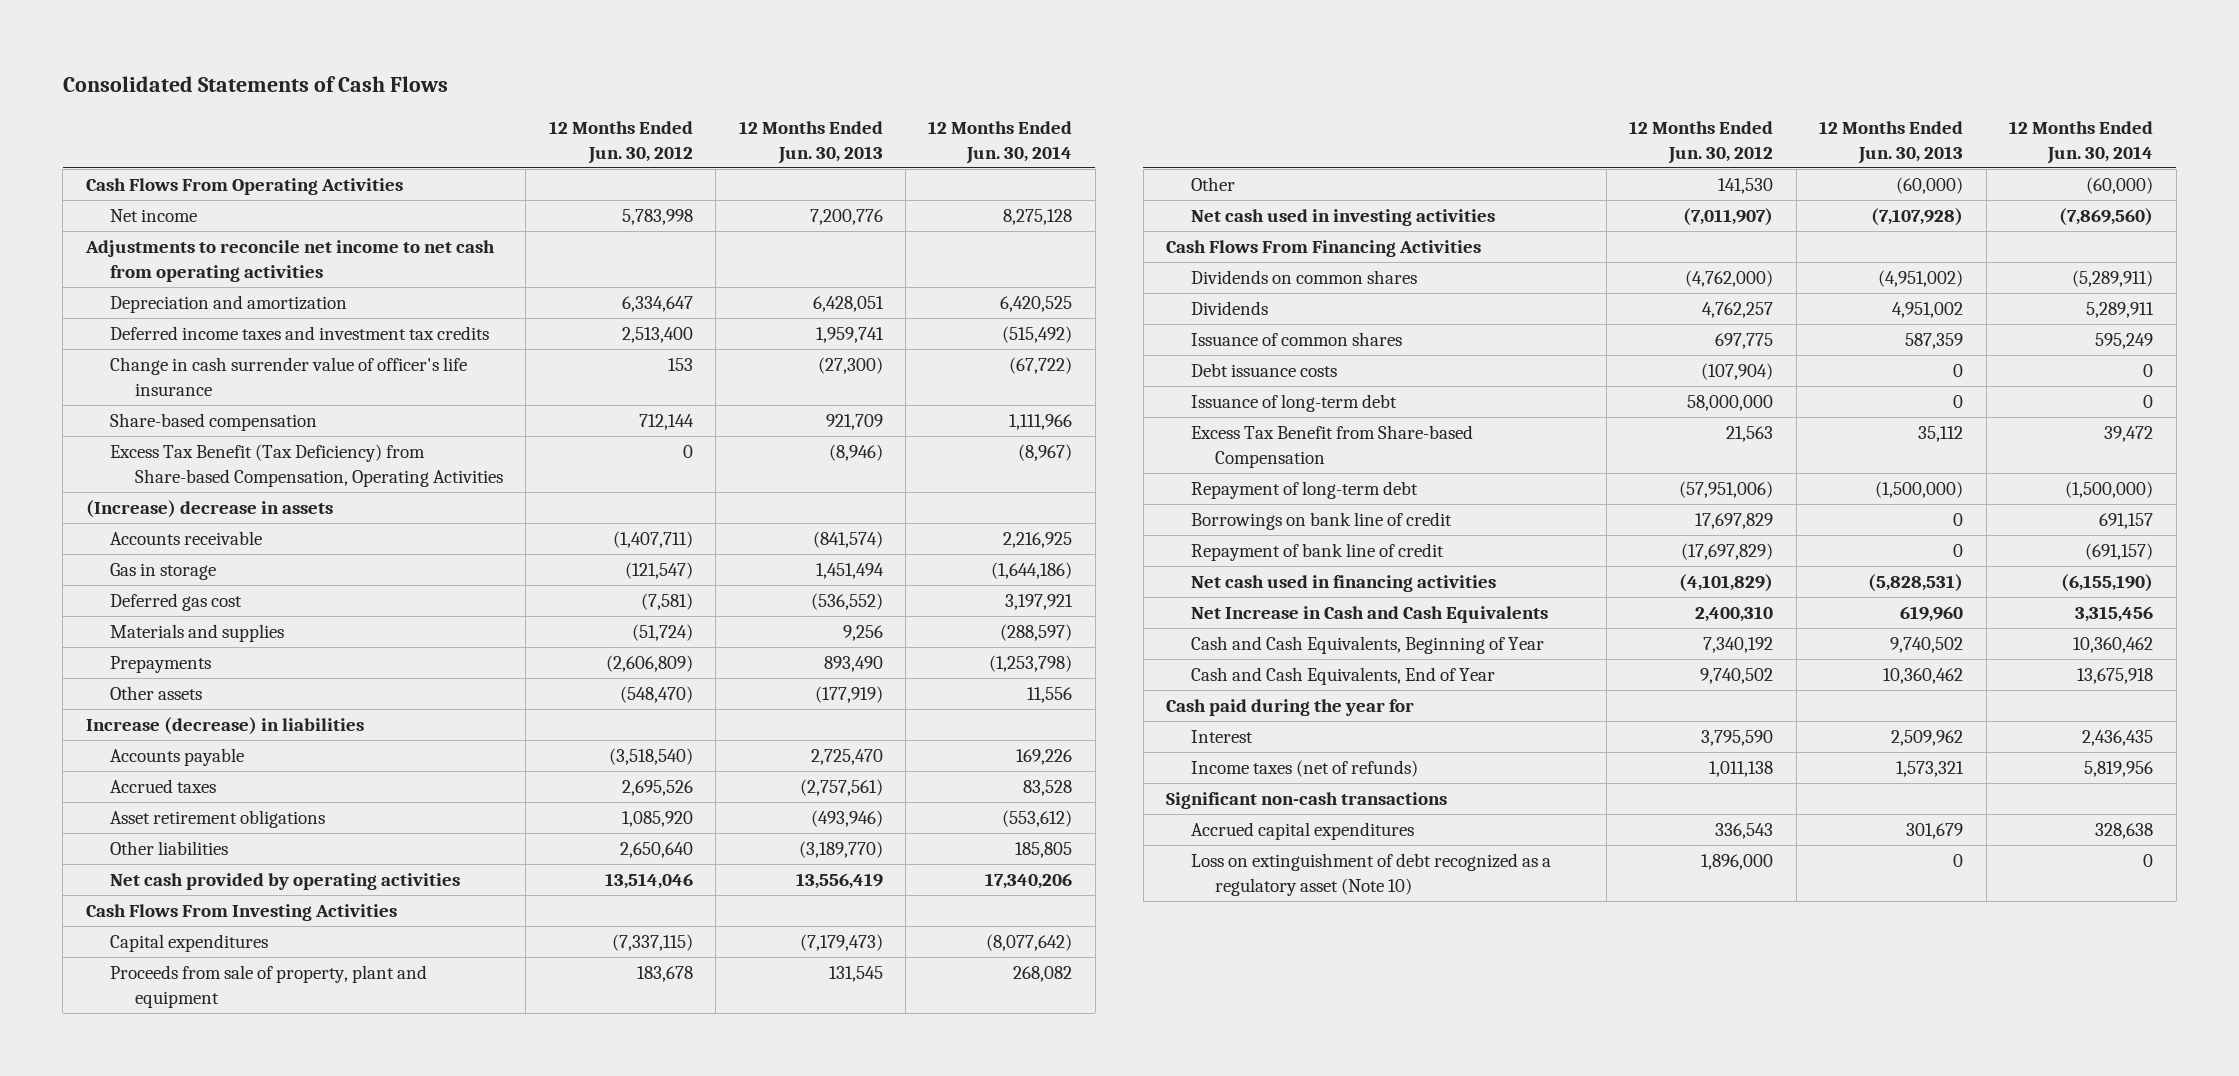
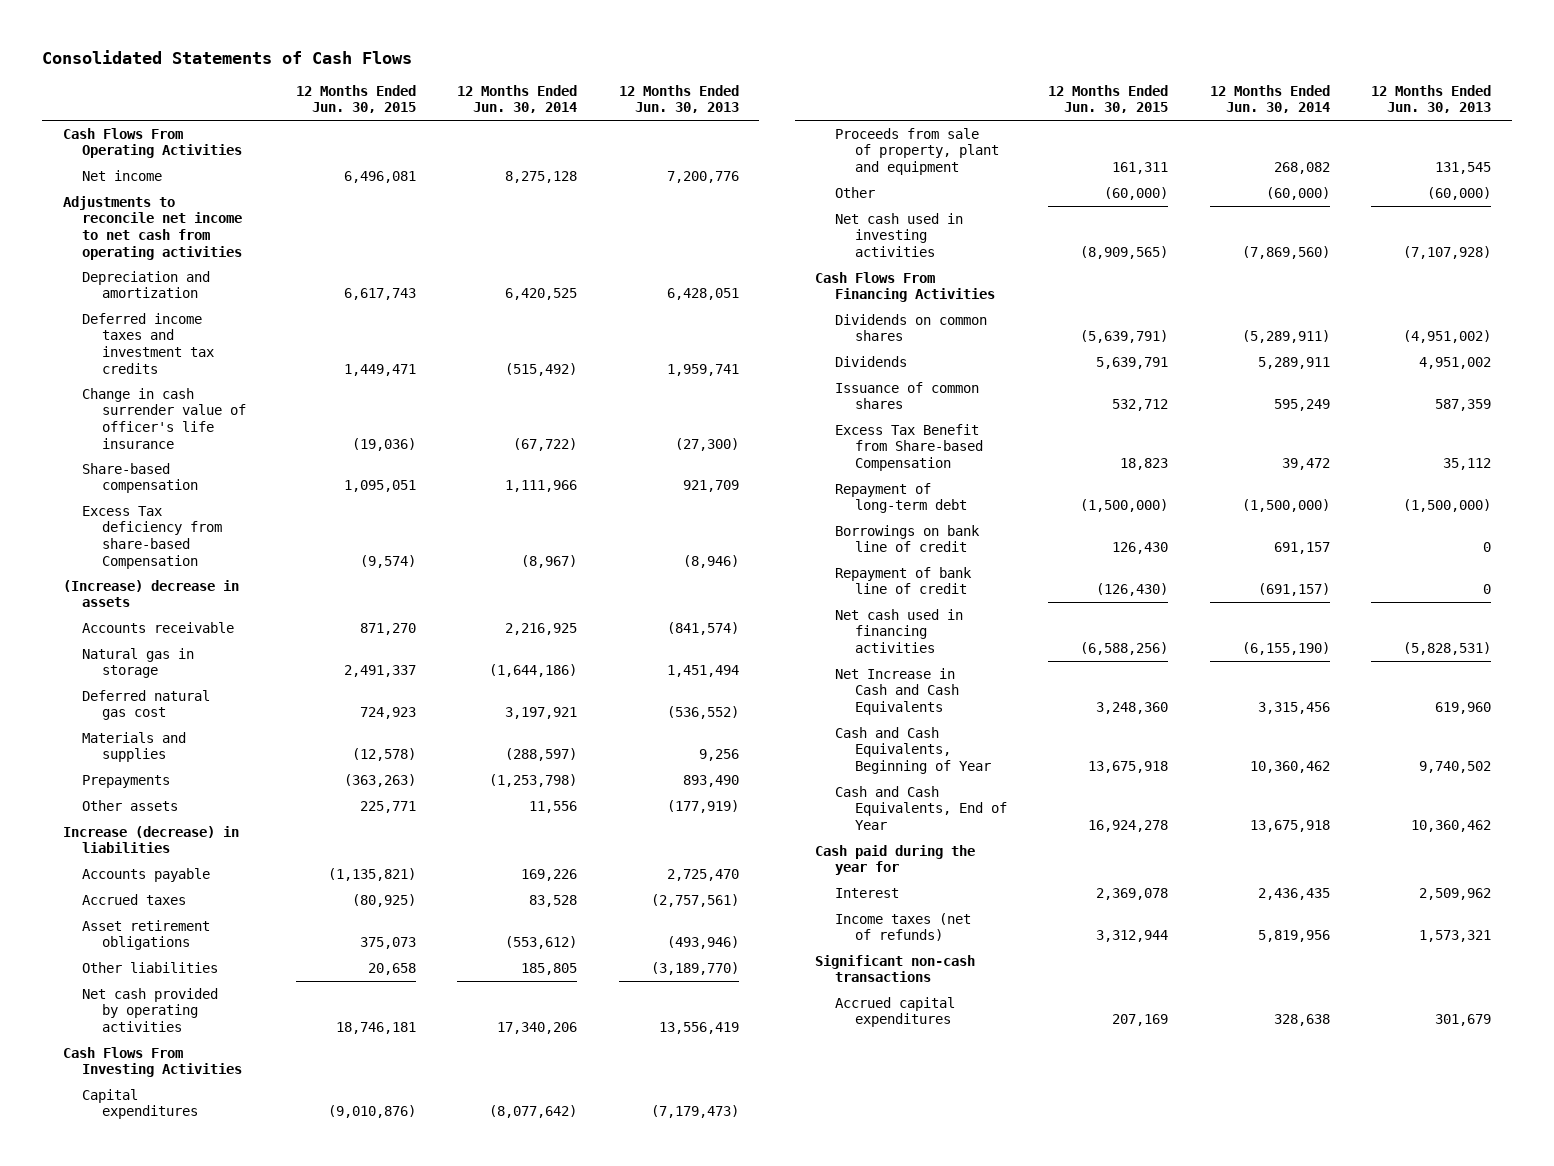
[548,120,693,164] 12 Months Ended Jun. 30, 2012 -> none
none -> [295,84,416,114] 12 Months Ended Jun. 30, 2015
[110,444,503,487] Excess Tax Benefit (Tax Deficiency) from Share-based Compensation, Operating Activities -> [82,505,223,569] Excess Tax deficiency from share-based Compensation
[110,563,217,581] Gas in storage -> [82,647,195,679] Natural gas in storage
[110,593,243,612] Deferred gas cost -> [82,689,211,721] Deferred natural gas cost
[1190,363,1337,378] Debt issuance costs -> none
[1190,394,1397,413] Issuance of long-term debt -> none
[1190,853,1551,896] Loss on extinguishment of debt recognized as a regulatory asset (Note 10) -> none

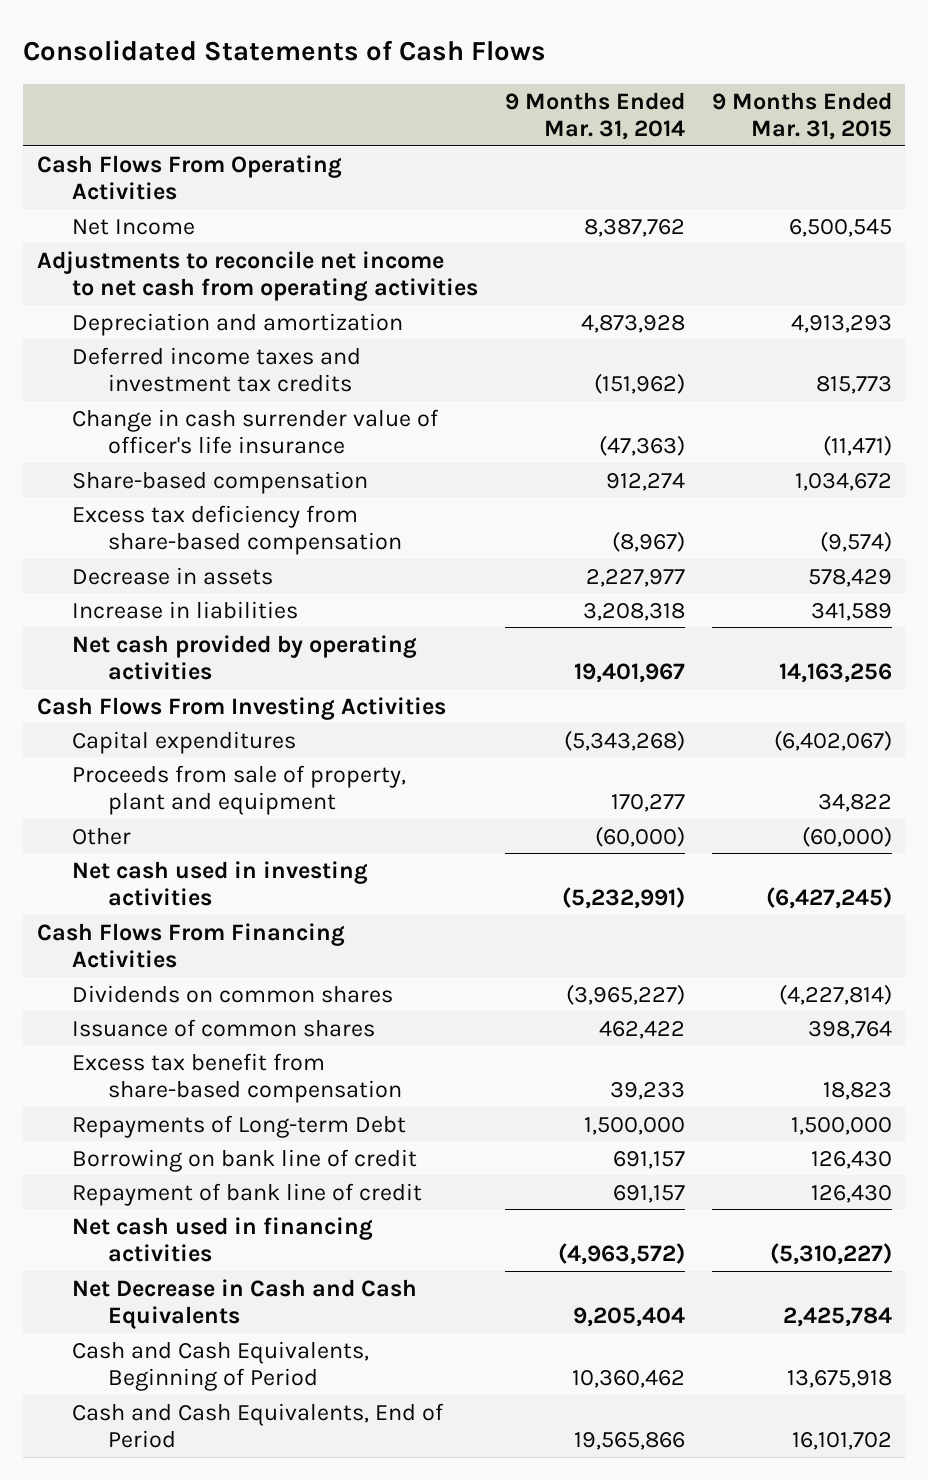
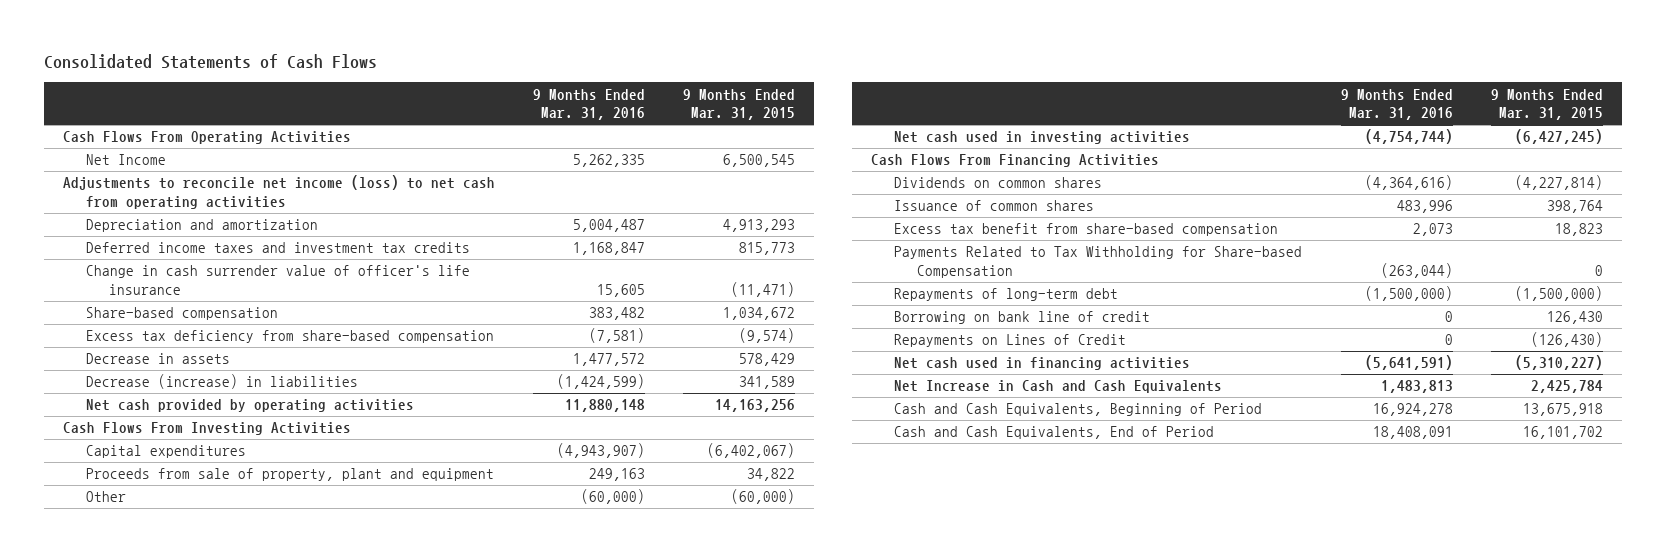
[504,91,685,140] 9 Months Ended Mar. 31, 2014 -> none
none -> [532,88,645,121] 9 Months Ended Mar. 31, 2016
[36,250,479,302] Adjustments to reconcile net income to net cash from operating activities -> [62,175,495,210] Adjustments to reconcile net income (loss) to net cash from operating activities
[72,600,299,619] Increase in liabilities -> [85,374,358,390] Decrease (increase) in liabilities
none -> [893,246,1302,279] Payments Related to Tax Withholding for Share-based Compensation
[72,1114,407,1138] Repayments of Long-term Debt -> [893,288,1118,302] Repayments of long-term debt
[790,1116,892,1135] 1,500,000 -> [1514,286,1603,302] (1,500,000)
[72,1182,423,1206] Repayment of bank line of credit -> [893,334,1126,348] Repayments on Lines of Credit
[810,1184,892,1203] 126,430 -> [1530,332,1603,348] (126,430)
[72,1278,418,1330] Net Decrease in Cash and Cash Equivalents -> [893,380,1222,394] Net Increase in Cash and Cash Equivalents

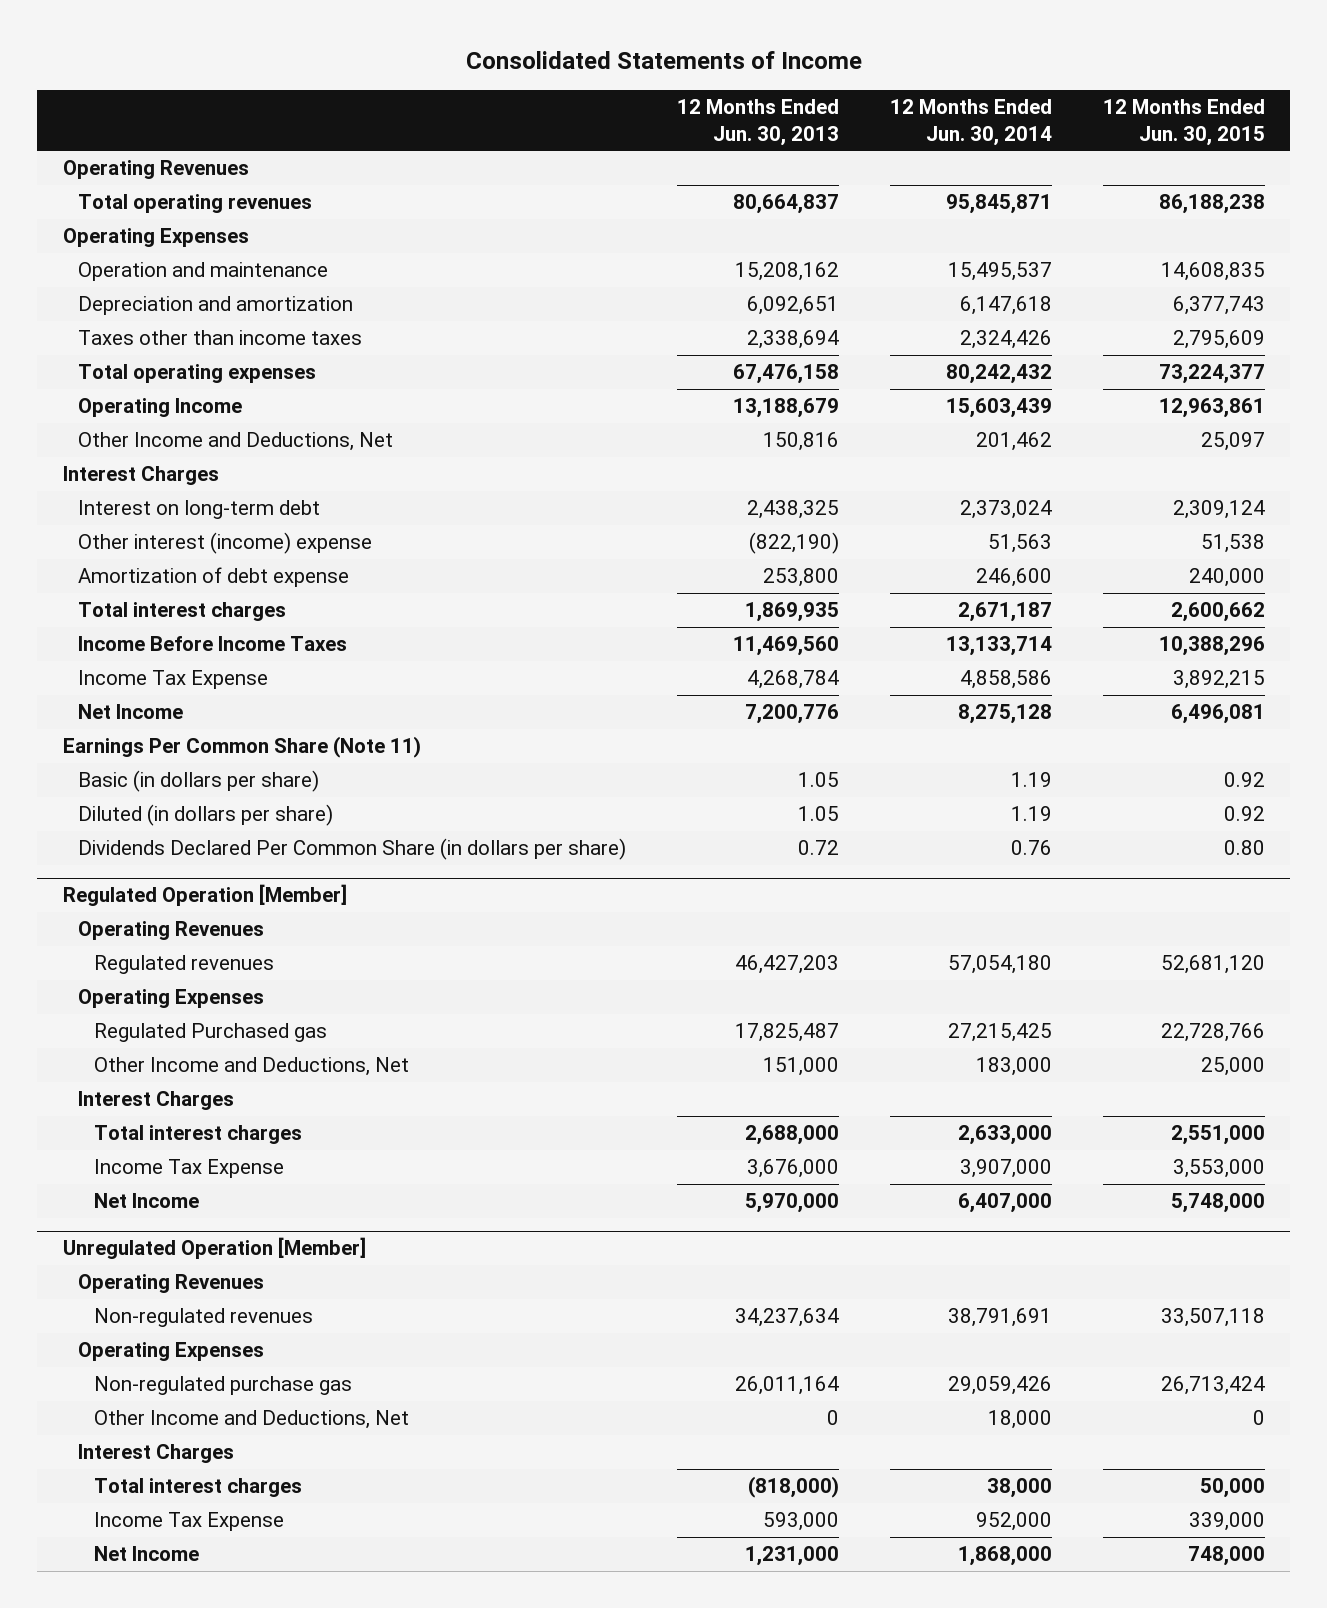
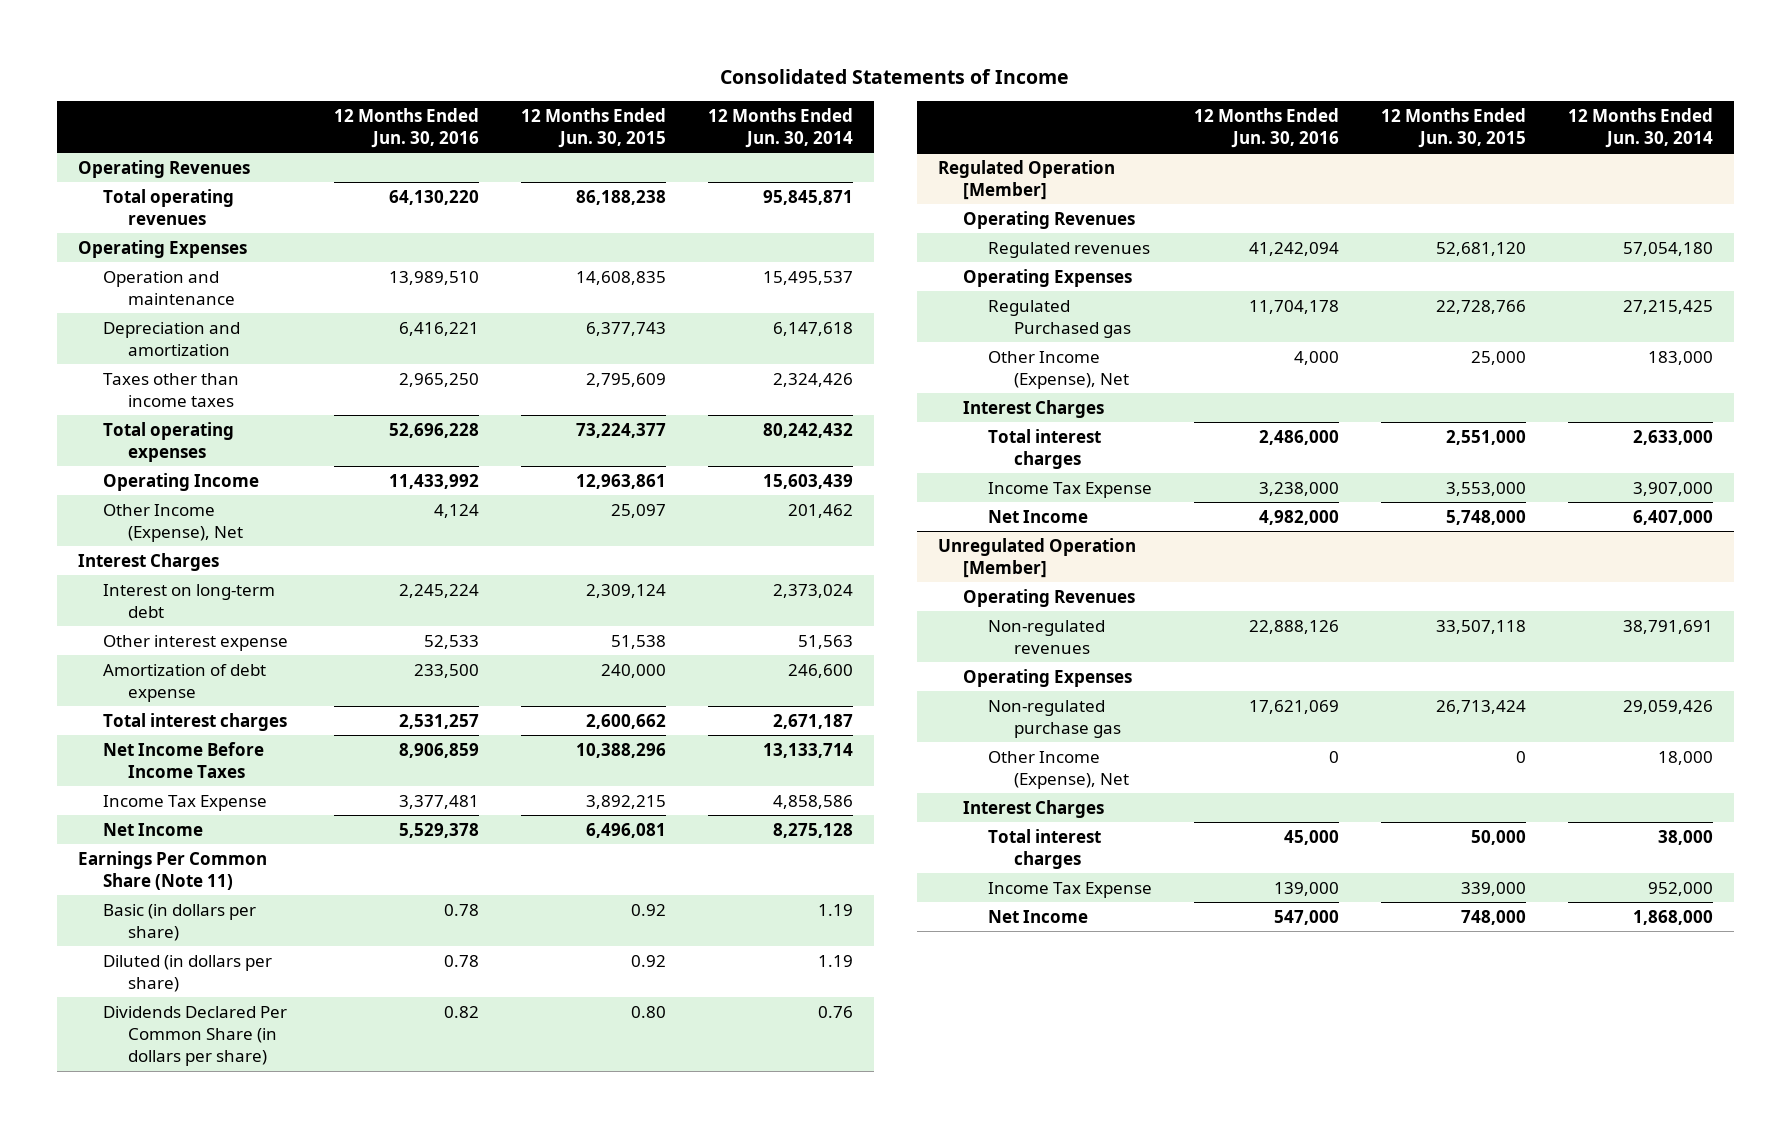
[677,99,840,146] 12 Months Ended Jun. 30, 2013 -> none
none -> [334,107,480,148] 12 Months Ended Jun. 30, 2016
[78,432,394,452] Other Income and Deductions, Net -> [103,503,244,542] Other Income (Expense), Net
[78,532,373,555] Other interest (income) expense -> [103,634,289,651] Other interest expense
[78,636,348,652] Income Before Income Taxes -> [103,741,265,778] Net Income Before Income Taxes
[93,1057,409,1077] Other Income and Deductions, Net -> [988,350,1129,389] Other Income (Expense), Net
[93,1410,409,1430] Other Income and Deductions, Net -> [988,750,1129,789] Other Income (Expense), Net

